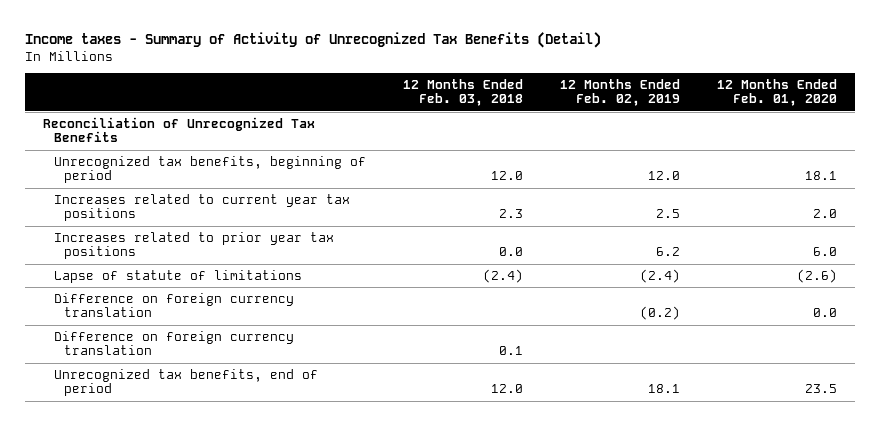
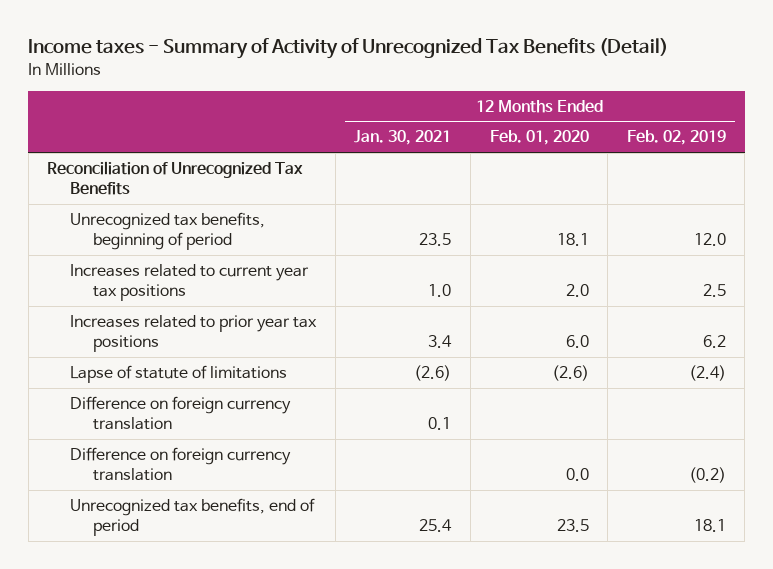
[402,78,523,107] 12 Months Ended Feb. 03, 2018 -> none
none -> [354,130,452,146] Jan. 30, 2021
[53,292,294,318] Difference on foreign currency translation -> [70,447,292,482] Difference on foreign currency translation

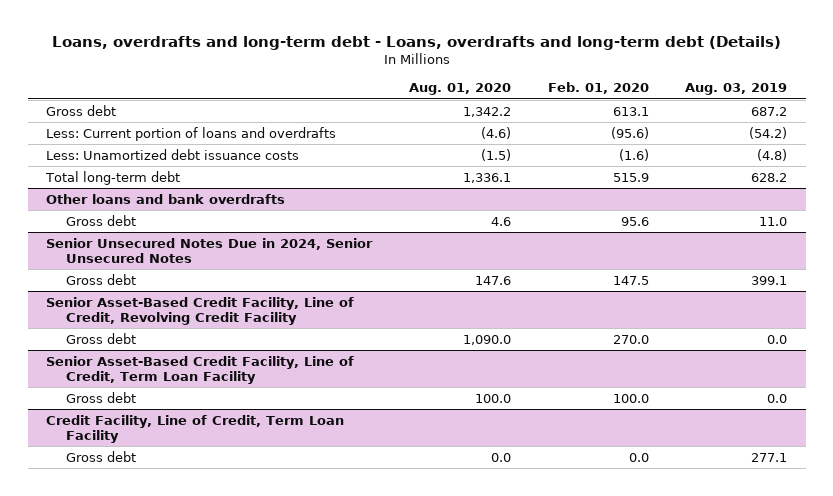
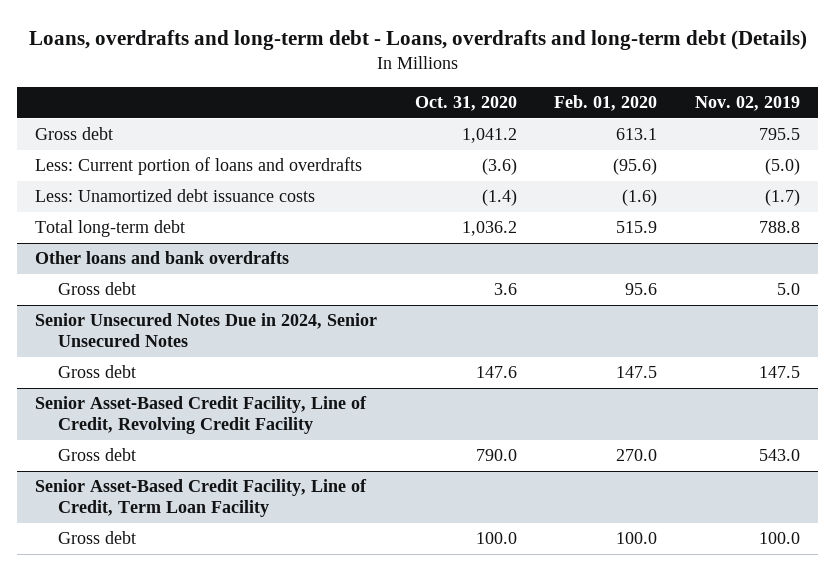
[408,83,511,96] Aug. 01, 2020 -> none
[685,83,788,96] Aug. 03, 2019 -> none
none -> [414,96,517,112] Oct. 31, 2020
none -> [694,96,800,112] Nov. 02, 2019
[46,414,345,443] Credit Facility, Line of Credit, Term Loan Facility -> none
[66,450,137,462] Gross debt -> none

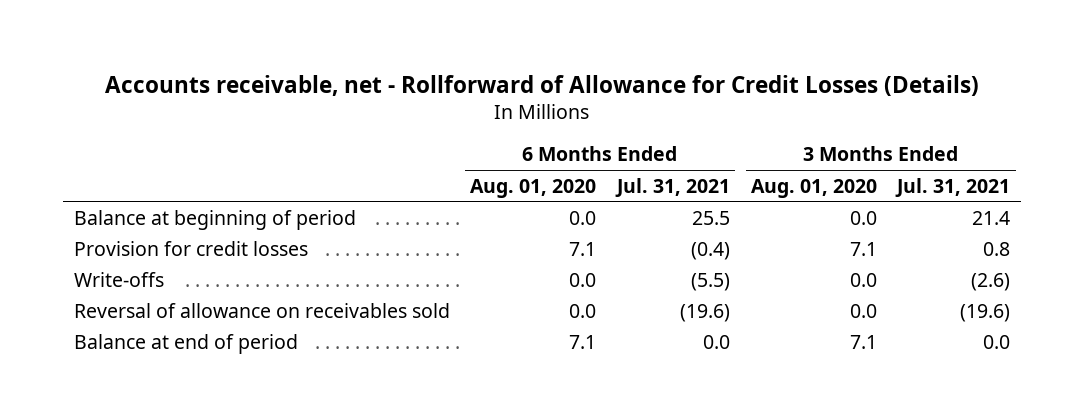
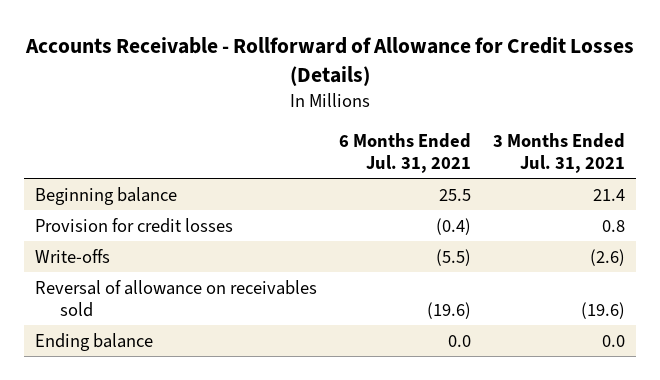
[104,75,979,97] Accounts receivable, net - Rollforward of Allowance for Credit Losses (Details) -> [25,36,635,86] Accounts Receivable - Rollforward of Allowance for Credit Losses (Details)
[470,178,597,198] Aug. 01, 2020 -> none
[750,178,877,198] Aug. 01, 2020 -> none
[73,209,356,230] Balance at beginning of period -> [34,186,177,205] Beginning balance
[73,333,298,354] Balance at end of period -> [34,332,153,351] Ending balance

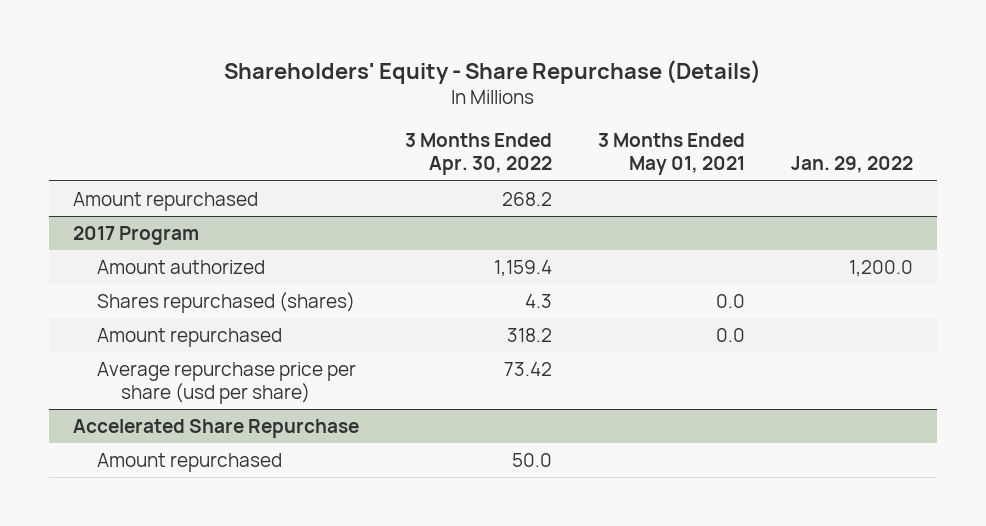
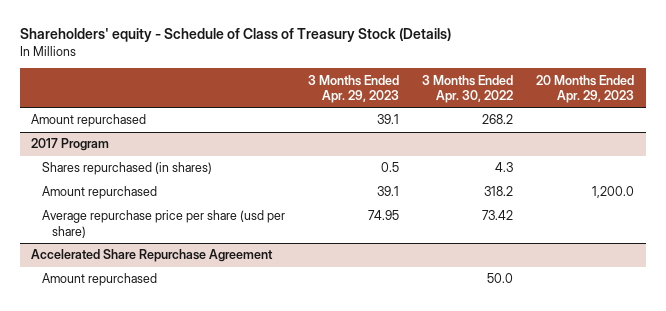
[223,59,761,84] Shareholders' Equity - Share Repurchase (Details) -> [19,27,451,42] Shareholders' equity - Schedule of Class of Treasury Stock (Details)
[598,133,746,176] 3 Months Ended May 01, 2021 -> none
[791,156,914,174] Jan. 29, 2022 -> none
none -> [307,74,399,103] 3 Months Ended Apr. 29, 2023
none -> [536,74,635,103] 20 Months Ended Apr. 29, 2023
[96,260,265,275] Amount authorized -> none
[96,292,355,314] Shares repurchased (shares) -> [41,162,212,176] Shares repurchased (in shares)
[72,419,359,439] Accelerated Share Repurchase -> [31,249,274,263] Accelerated Share Repurchase Agreement

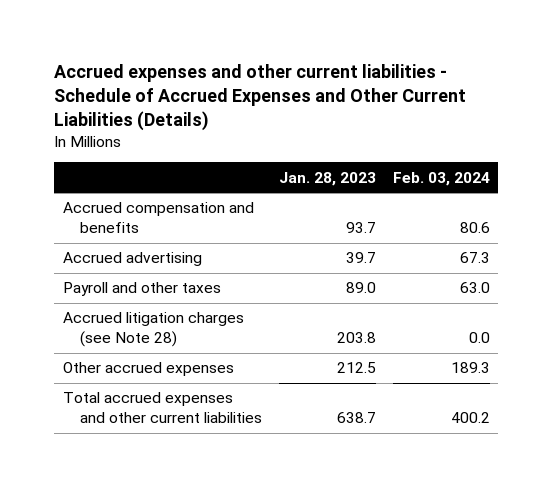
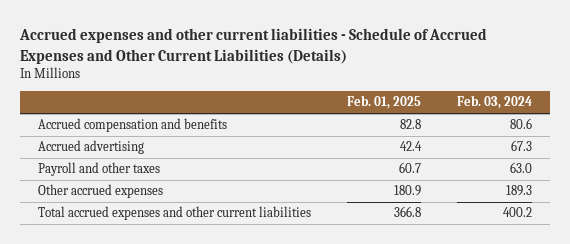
[278,171,376,186] Jan. 28, 2023 -> none
none -> [346,95,421,110] Feb. 01, 2025
[62,312,244,348] Accrued litigation charges (see Note 28) -> none

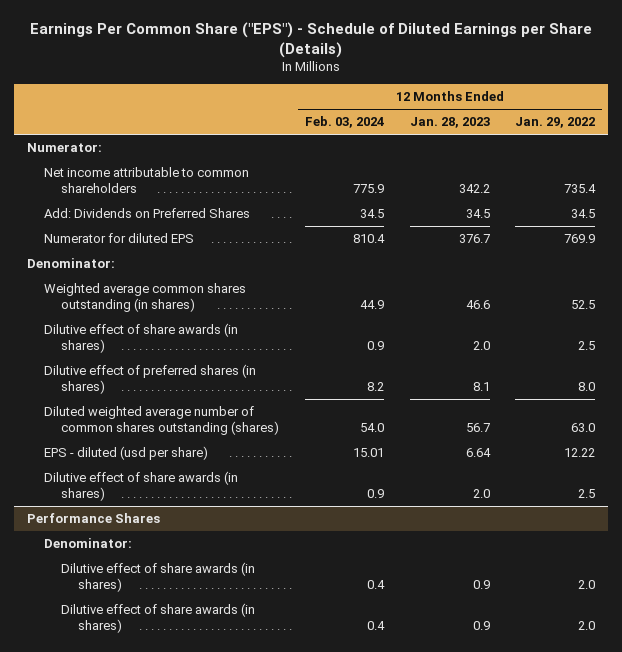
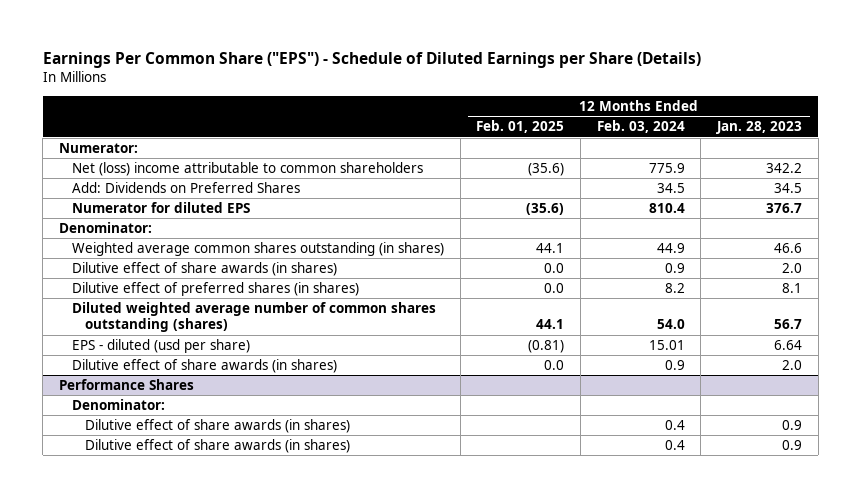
[515,117,596,129] Jan. 29, 2022 -> none
none -> [476,120,565,134] Feb. 01, 2025
[43,167,249,194] Net income attributable to common shareholders -> [72,162,424,177] Net (loss) income attributable to common shareholders

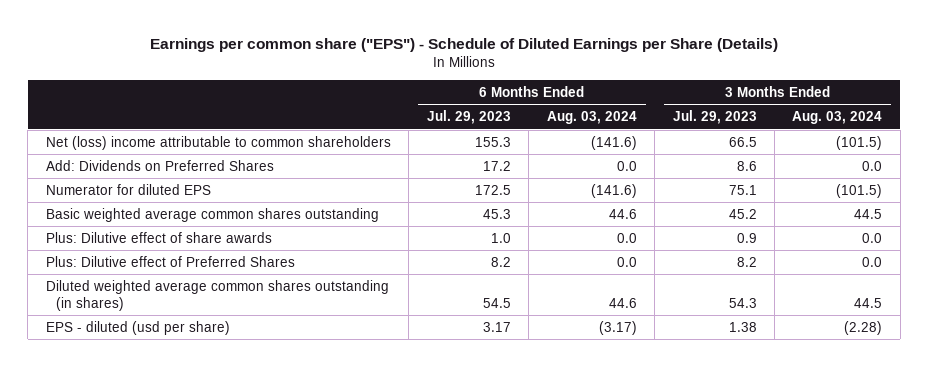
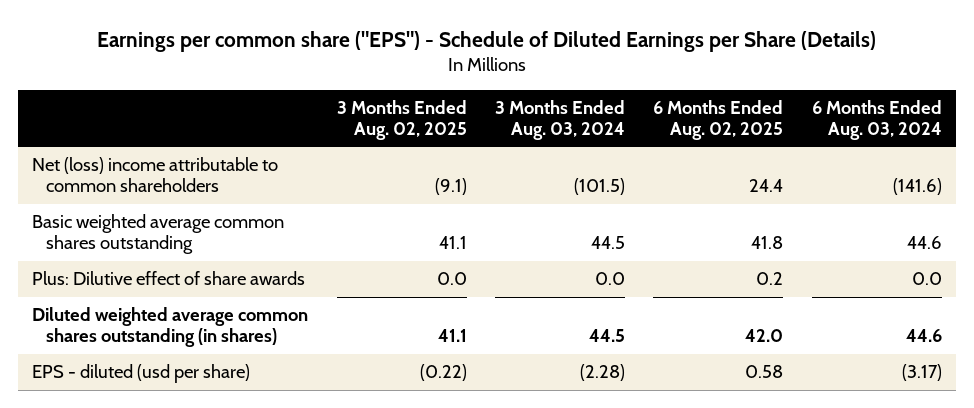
[426,110,511,125] Jul. 29, 2023 -> none
[672,110,757,125] Jul. 29, 2023 -> none
none -> [336,99,467,141] 3 Months Ended Aug. 02, 2025
none -> [653,99,784,141] 6 Months Ended Aug. 02, 2025
[45,159,274,171] Add: Dividends on Preferred Shares -> none
[45,183,211,195] Numerator for diluted EPS -> none
[45,255,295,267] Plus: Dilutive effect of Preferred Shares -> none

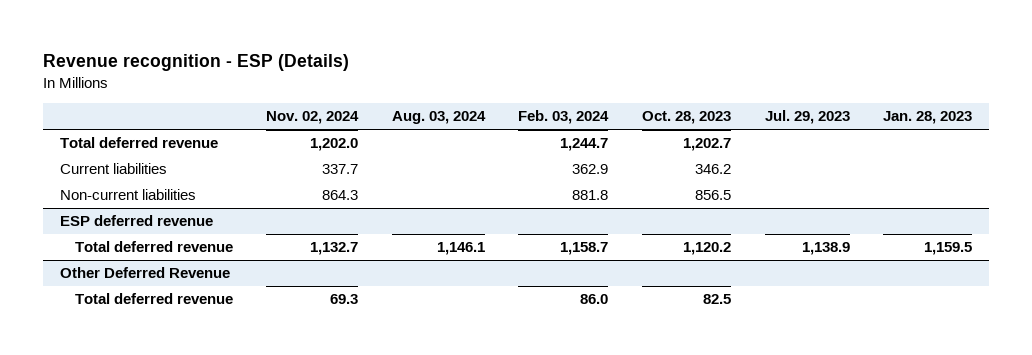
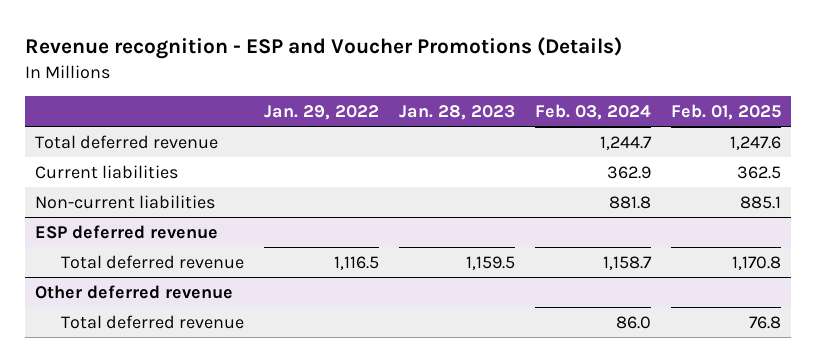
[43,54,350,72] Revenue recognition - ESP (Details) -> [25,37,623,60] Revenue recognition - ESP and Voucher Promotions (Details)
[266,111,360,125] Nov. 02, 2024 -> none
[391,111,486,125] Aug. 03, 2024 -> none
[642,111,732,125] Oct. 28, 2023 -> none
[764,110,850,125] Jul. 29, 2023 -> none
none -> [263,104,379,120] Jan. 29, 2022
none -> [670,103,781,120] Feb. 01, 2025
[60,267,231,279] Other Deferred Revenue -> [35,284,234,299] Other deferred revenue

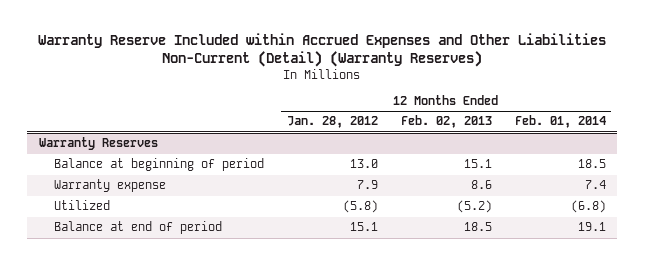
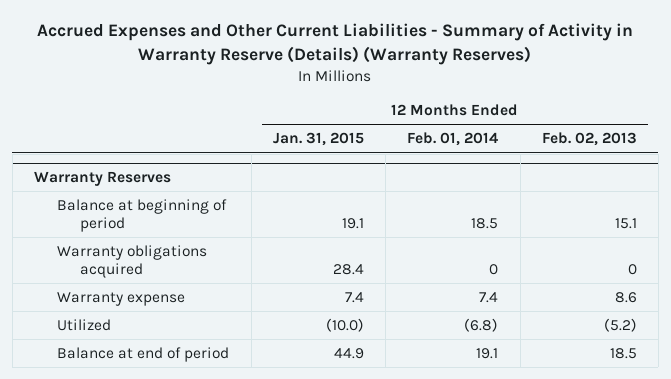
[38,33,607,68] Warranty Reserve Included within Accrued Expenses and Other Liabilities Non-Current (Detail) (Warranty Reserves) -> [37,23,634,66] Accrued Expenses and Other Current Liabilities - Summary of Activity in Warranty Reserve (Details) (Warranty Reserves)
[286,116,378,129] Jan. 28, 2012 -> none
none -> [272,132,364,147] Jan. 31, 2015
none -> [57,244,208,278] Warranty obligations acquired

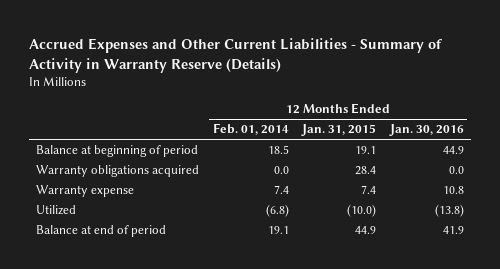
[37,23,634,66] Accrued Expenses and Other Current Liabilities - Summary of Activity in Warranty Reserve (Details) (Warranty Reserves) -> [29,38,444,74] Accrued Expenses and Other Current Liabilities - Summary of Activity in Warranty Reserve (Details)
[541,132,637,147] Feb. 02, 2013 -> none
none -> [388,124,464,137] Jan. 30, 2016
[34,170,172,186] Warranty Reserves -> none
[489,263,499,275] 0 -> [273,166,289,175] 0.0

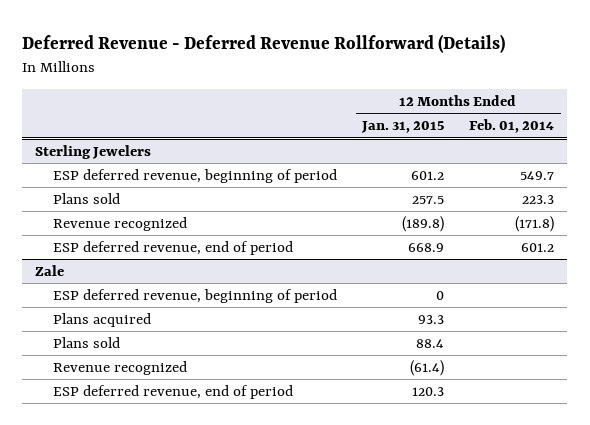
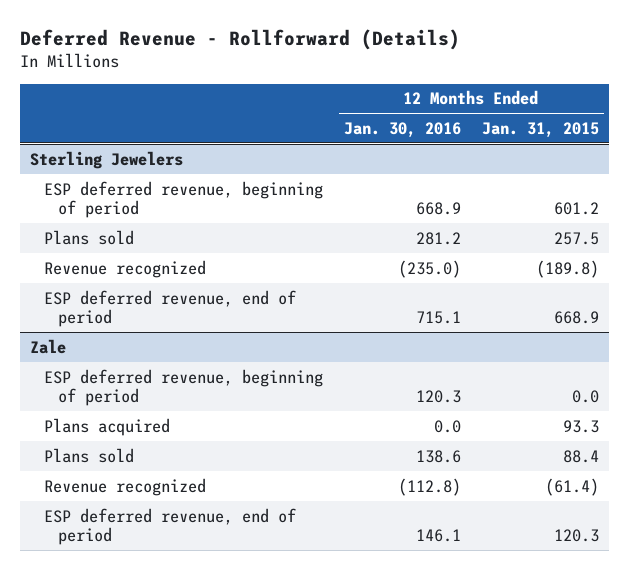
[22,33,506,53] Deferred Revenue - Deferred Revenue Rollforward (Details) -> [19,29,460,51] Deferred Revenue - Rollforward (Details)
[469,119,555,134] Feb. 01, 2014 -> none
none -> [343,121,461,138] Jan. 30, 2016
[435,291,444,301] 0 -> [571,389,599,403] 0.0

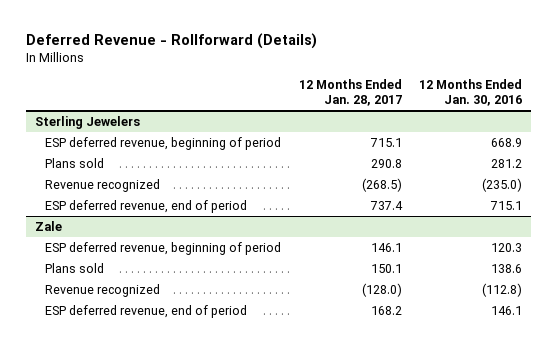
[481,121,599,138] Jan. 31, 2015 -> none
none -> [298,79,402,107] 12 Months Ended Jan. 28, 2017
[44,417,171,436] Plans acquired -> none

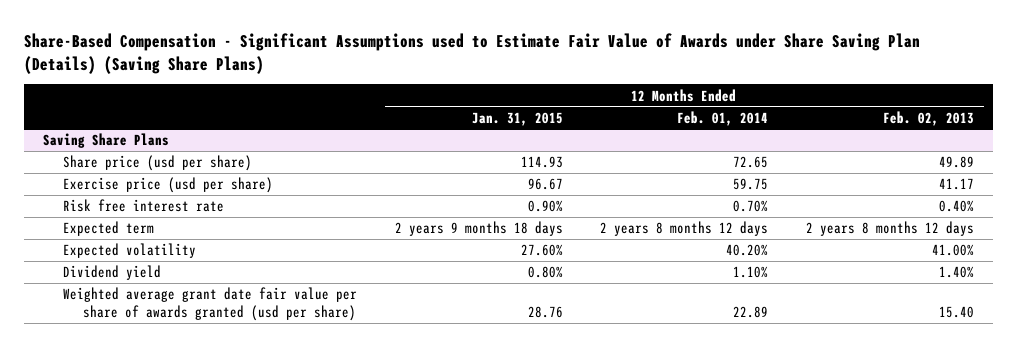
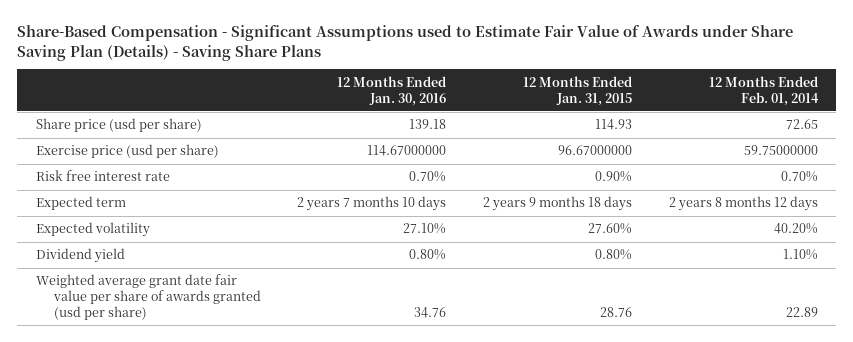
[23,32,920,74] Share-Based Compensation - Significant Assumptions used to Estimate Fair Value of Awards under Share Saving Plan (Details) (Saving Share Plans) -> [17,24,794,61] Share-Based Compensation - Significant Assumptions used to Estimate Fair Value of Awards under Share Saving Plan (Details) - Saving Share Plans
[883,110,975,126] Feb. 02, 2013 -> none
none -> [337,75,447,106] 12 Months Ended Jan. 30, 2016
[42,133,169,149] Saving Share Plans -> none
[527,178,563,191] 96.67 -> [558,145,633,156] 96.67000000
[733,178,769,191] 59.75 -> [743,145,818,156] 59.75000000

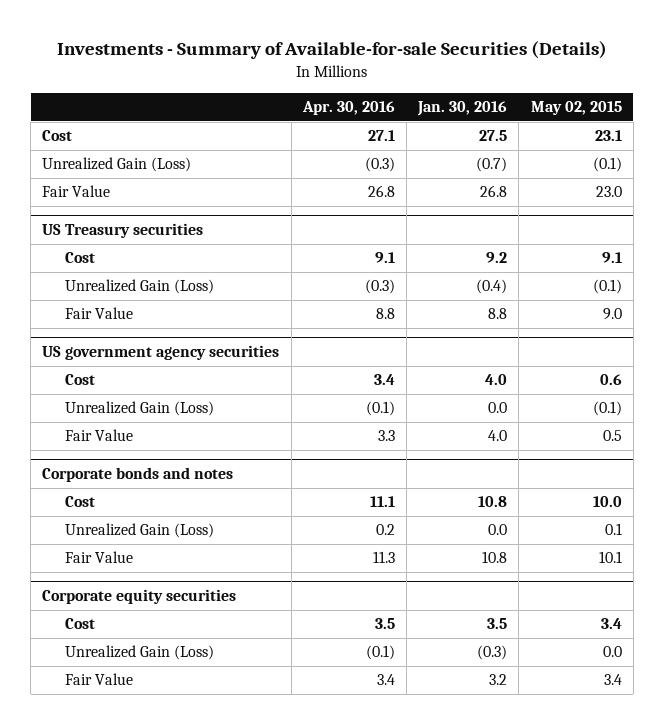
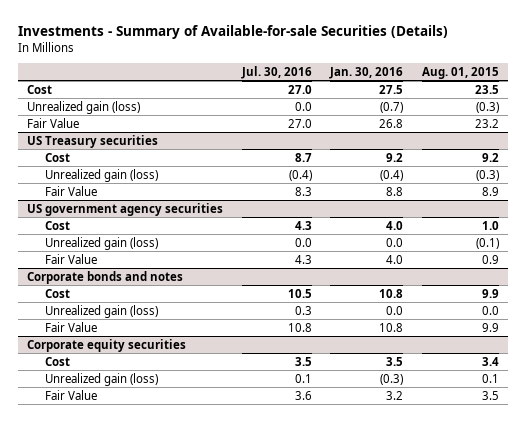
[301,101,395,116] Apr. 30, 2016 -> none
[530,101,622,116] May 02, 2015 -> none
none -> [240,65,312,79] Jul. 30, 2016
none -> [421,66,499,79] Aug. 01, 2015
[42,157,192,173] Unrealized Gain (Loss) -> [27,100,141,114] Unrealized gain (loss)
[64,279,214,295] Unrealized Gain (Loss) -> [44,168,158,182] Unrealized gain (loss)
[64,401,214,417] Unrealized Gain (Loss) -> [44,236,158,250] Unrealized gain (loss)
[64,523,214,539] Unrealized Gain (Loss) -> [44,304,158,318] Unrealized gain (loss)
[64,645,214,661] Unrealized Gain (Loss) -> [44,372,158,386] Unrealized gain (loss)

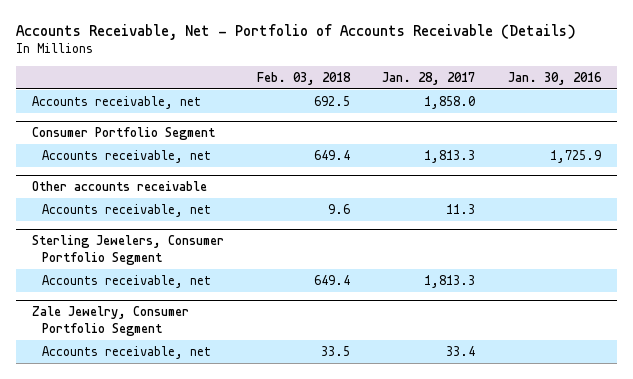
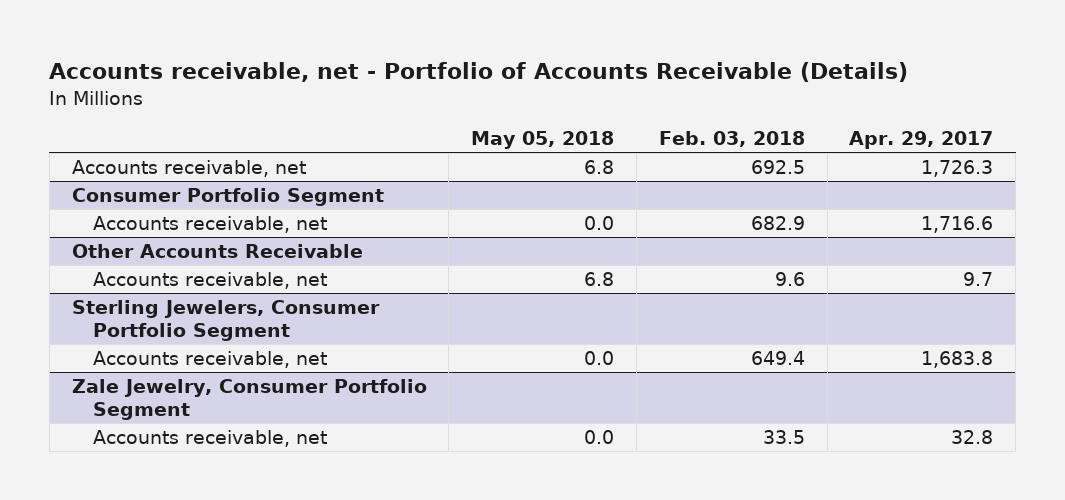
[15,23,576,40] Accounts Receivable, Net - Portfolio of Accounts Receivable (Details) -> [49,62,909,83] Accounts receivable, net - Portfolio of Accounts Receivable (Details)
[382,72,476,86] Jan. 28, 2017 -> none
[507,72,602,86] Jan. 30, 2016 -> none
none -> [471,131,615,150] May 05, 2018
none -> [849,131,994,150] Apr. 29, 2017
[313,149,350,160] 649.4 -> [750,216,805,231] 682.9
[32,181,208,192] Other accounts receivable -> [71,244,363,259] Other Accounts Receivable

